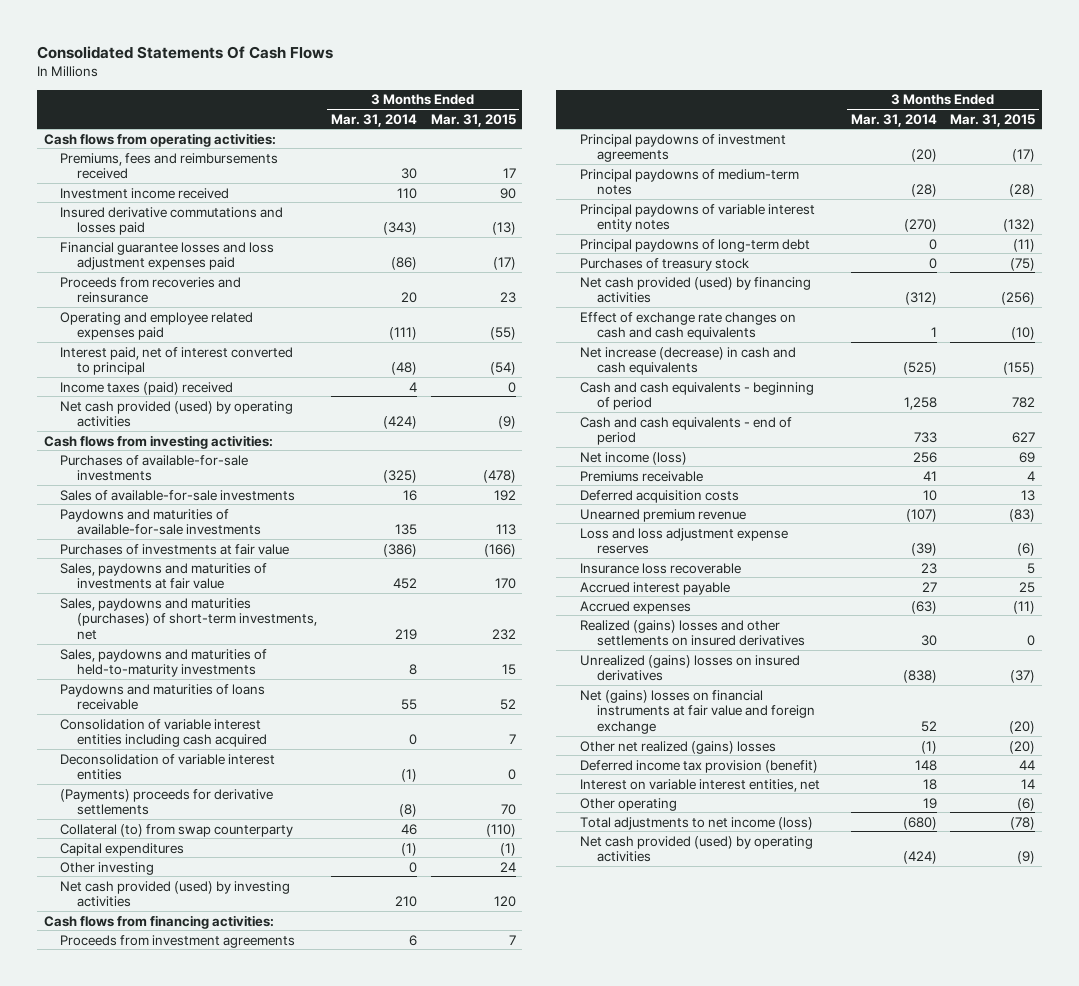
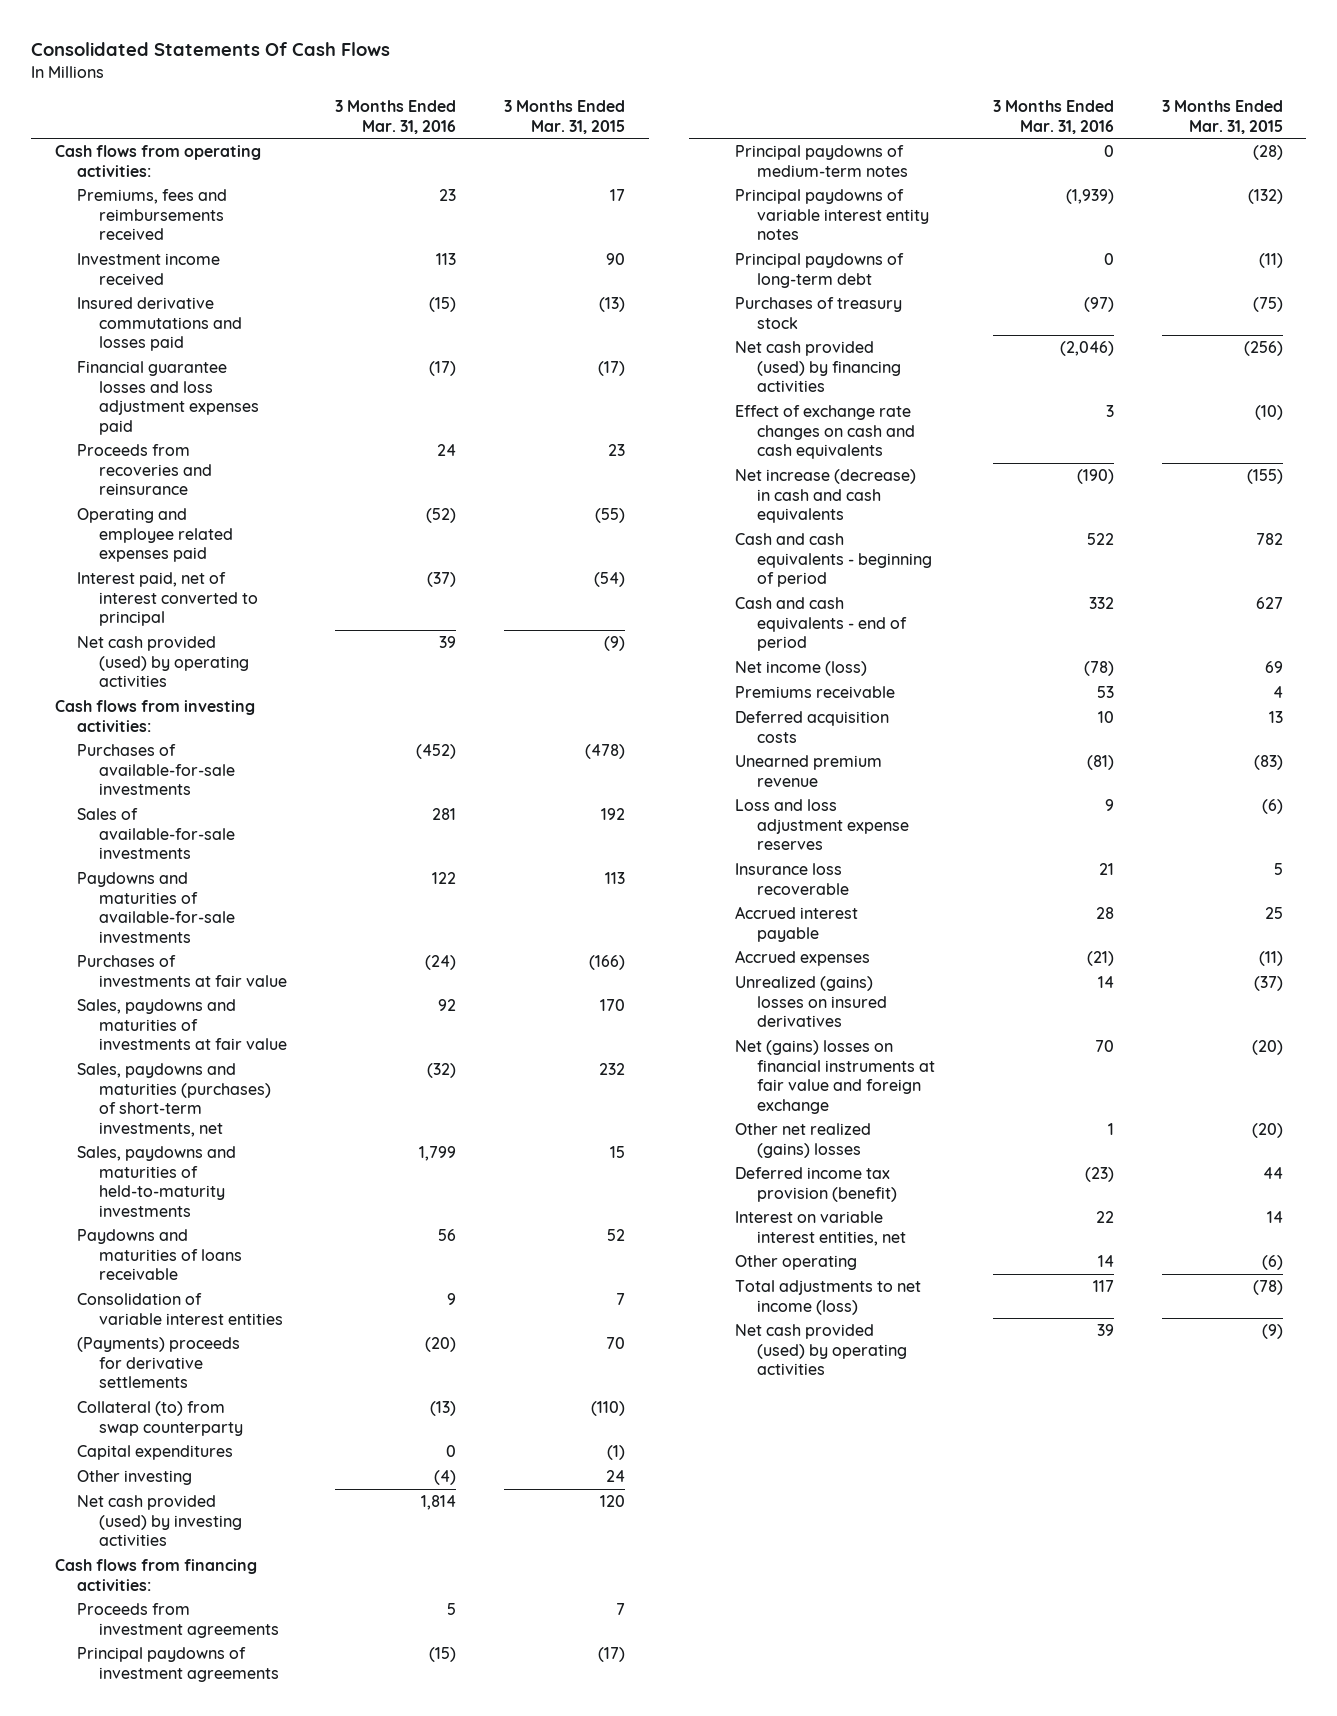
[330,113,417,127] Mar. 31, 2014 -> none
none -> [334,100,456,134] 3 Months Ended Mar. 31, 2016
[60,381,234,395] Income taxes (paid) received -> none
[60,753,276,781] Deconsolidation of variable interest entities -> none
[60,718,267,748] Consolidation of variable interest entities including cash acquired -> [76,1293,283,1325] Consolidation of variable interest entities
[580,619,805,647] Realized (gains) losses and other settlements on insured derivatives -> none

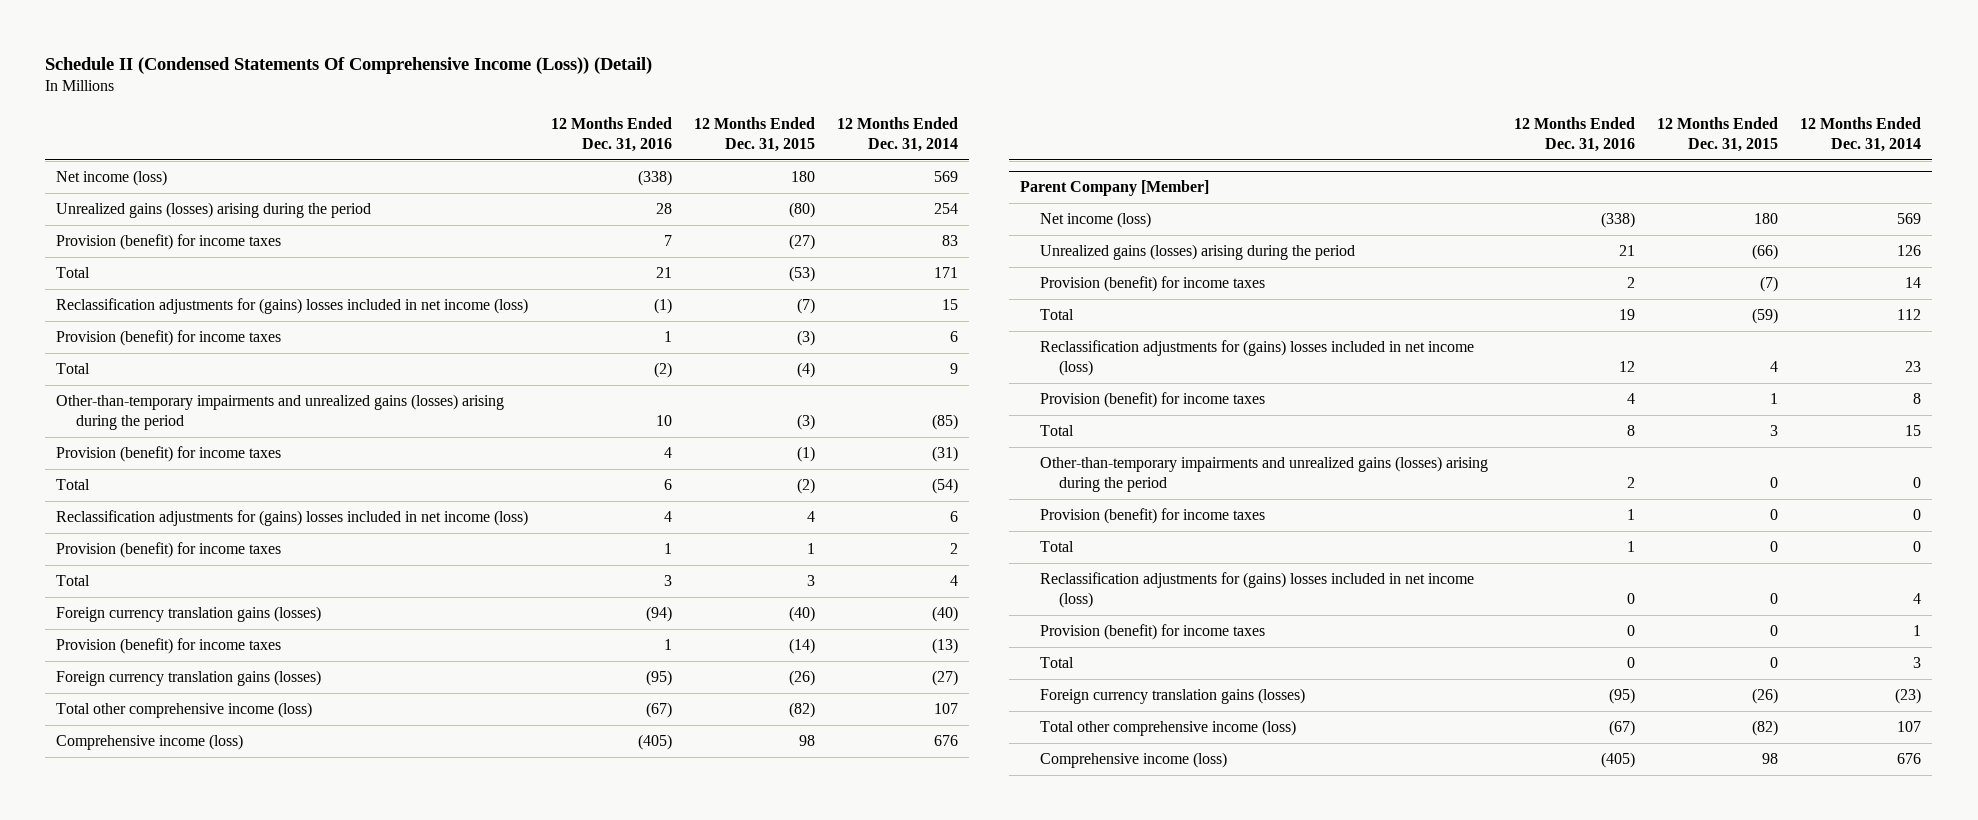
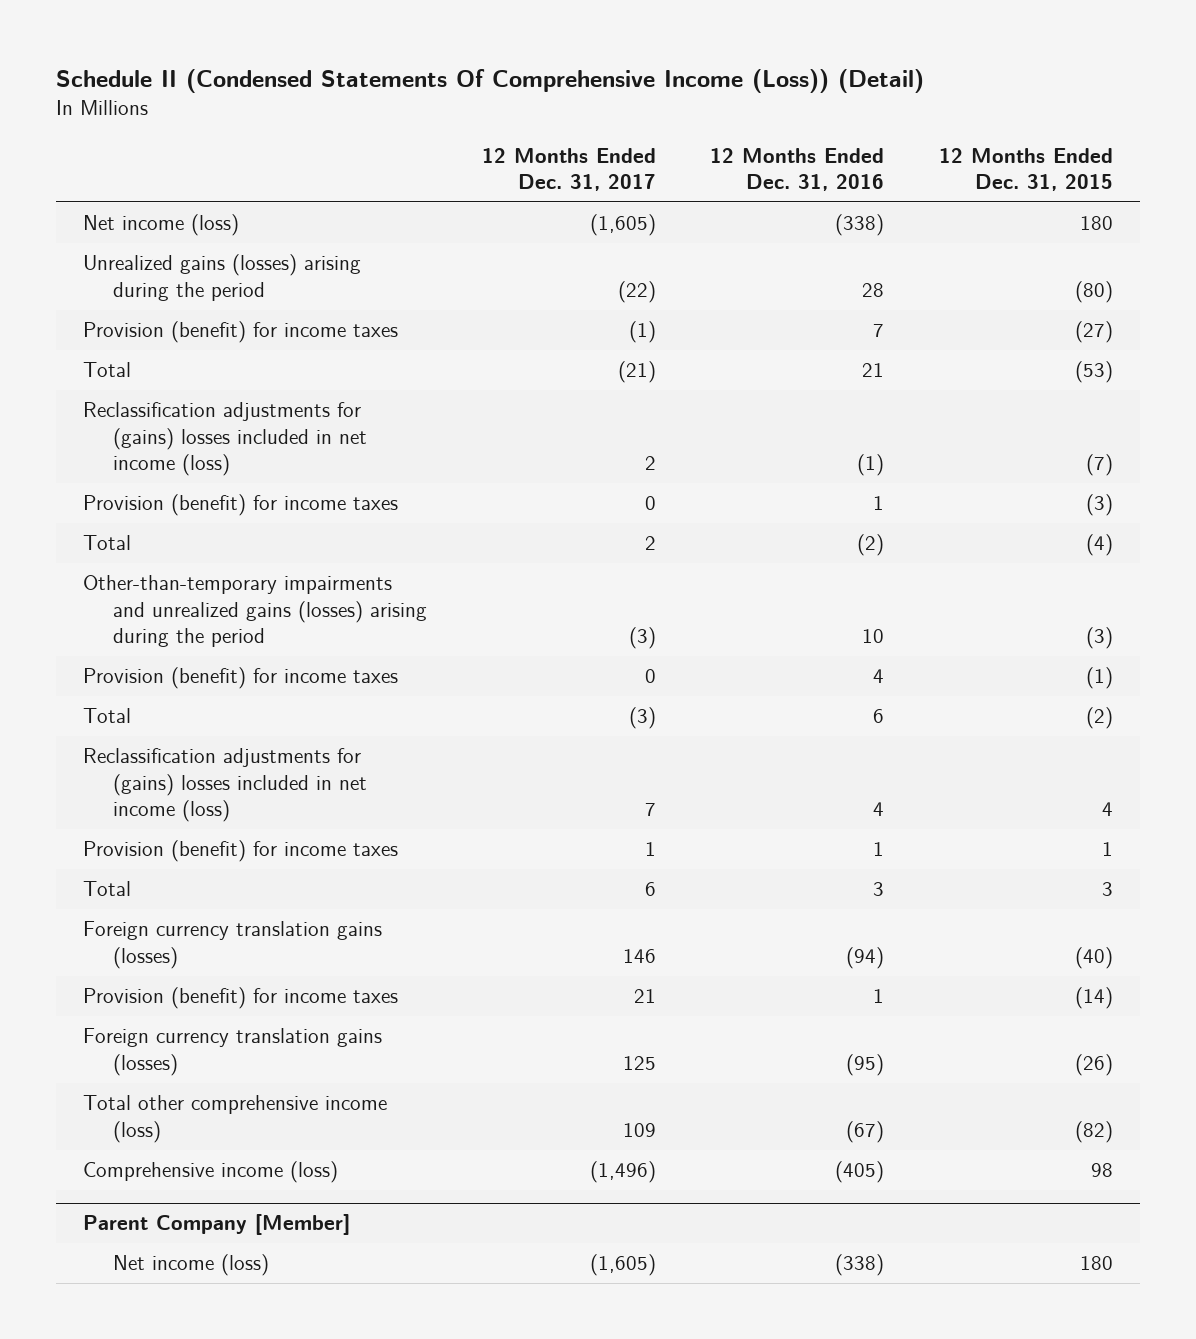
[836,116,958,152] 12 Months Ended Dec. 31, 2014 -> none
none -> [481,147,656,191] 12 Months Ended Dec. 31, 2017
[1039,244,1355,261] Unrealized gains (losses) arising during the period -> none
[1039,276,1265,293] Provision (benefit) for income taxes -> none
[1039,309,1074,321] Total -> none
[1039,340,1474,377] Reclassification adjustments for (gains) losses included in net income (loss) -> none
[1039,392,1265,409] Provision (benefit) for income taxes -> none
[1039,425,1074,437] Total -> none
[1039,456,1488,493] Other-than-temporary impairments and unrealized gains (losses) arising during the period -> none
[1039,508,1265,525] Provision (benefit) for income taxes -> none
[1039,541,1074,553] Total -> none
[1039,572,1474,609] Reclassification adjustments for (gains) losses included in net income (loss) -> none
[1039,624,1265,641] Provision (benefit) for income taxes -> none
[1039,657,1074,669] Total -> none
[1039,688,1305,705] Foreign currency translation gains (losses) -> none
[1039,720,1296,737] Total other comprehensive income (loss) -> none
[1039,752,1227,769] Comprehensive income (loss) -> none

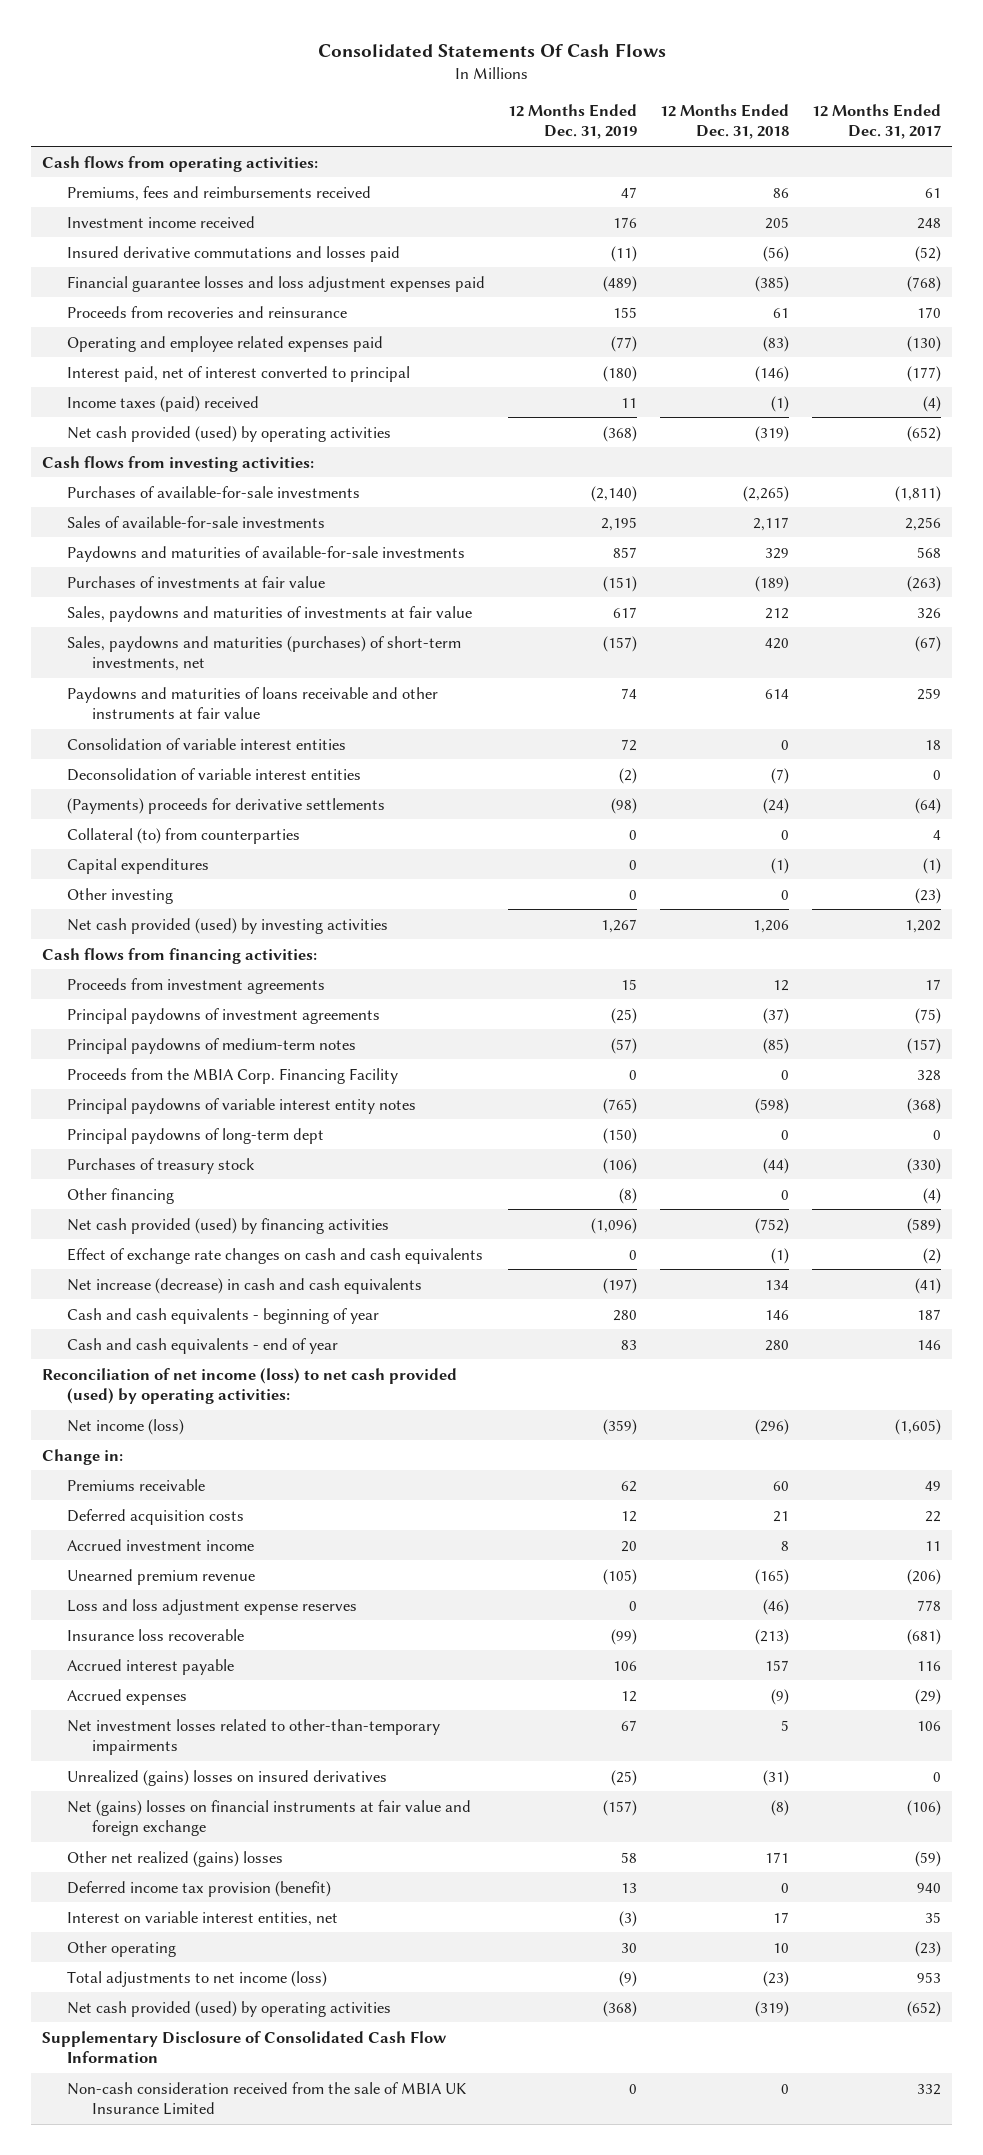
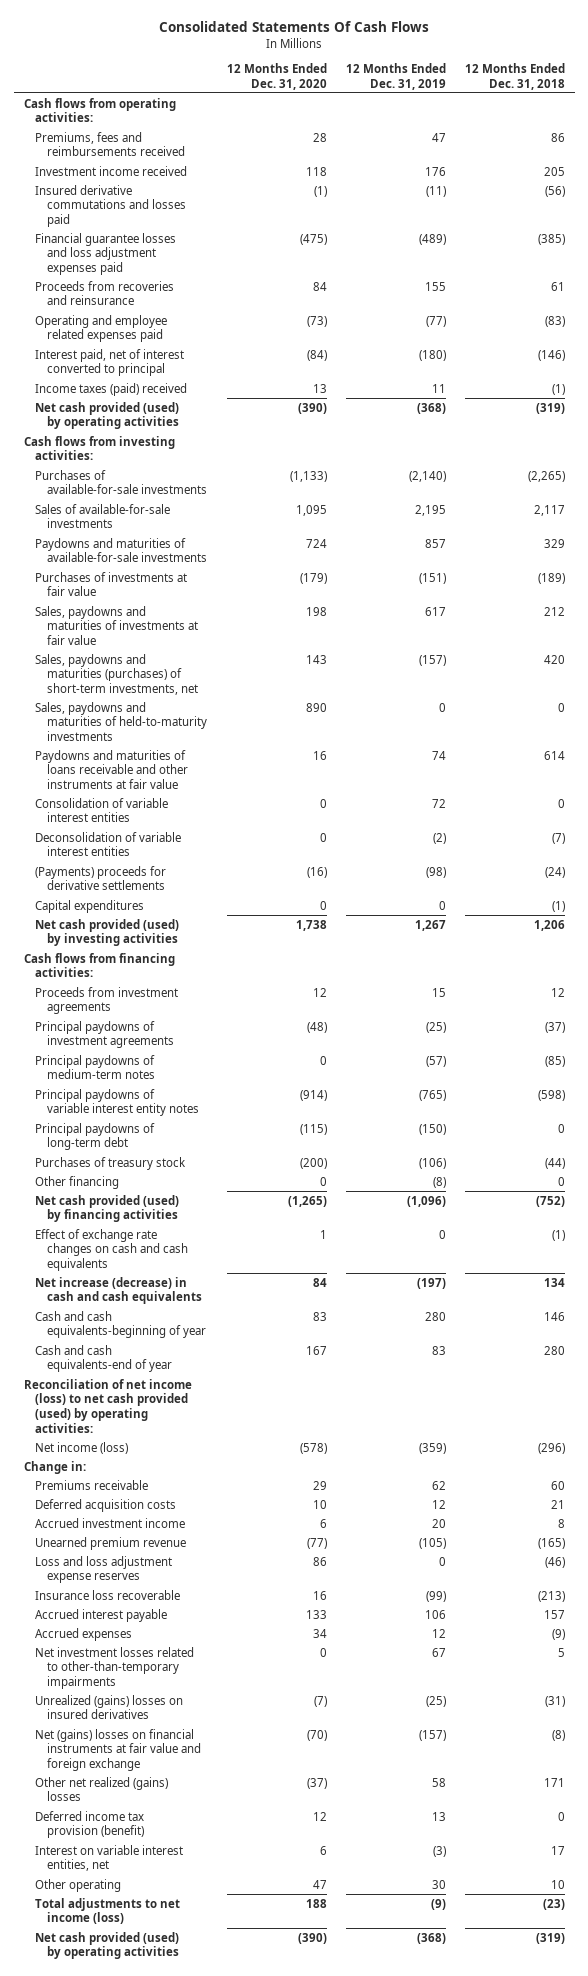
[811,104,941,140] 12 Months Ended Dec. 31, 2017 -> none
none -> [226,62,327,90] 12 Months Ended Dec. 31, 2020
none -> [35,701,208,742] Sales, paydowns and maturities of held-to-maturity investments
[67,827,301,844] Collateral (to) from counterparties -> none
[67,887,174,904] Other investing -> none
[67,1067,399,1084] Proceeds from the MBIA Corp. Financing Facility -> none
[67,1127,325,1144] Principal paydowns of long-term dept -> [35,1122,156,1151] Principal paydowns of long-term debt
[67,1307,380,1324] Cash and cash equivalents - beginning of year -> [35,1310,207,1339] Cash and cash equivalents-beginning of year
[67,1337,339,1354] Cash and cash equivalents - end of year -> [35,1344,173,1373] Cash and cash equivalents-end of year
[42,2030,448,2063] Supplementary Disclosure of Consolidated Cash Flow Information -> none
[67,2081,467,2115] Non-cash consideration received from the sale of MBIA UK Insurance Limited -> none

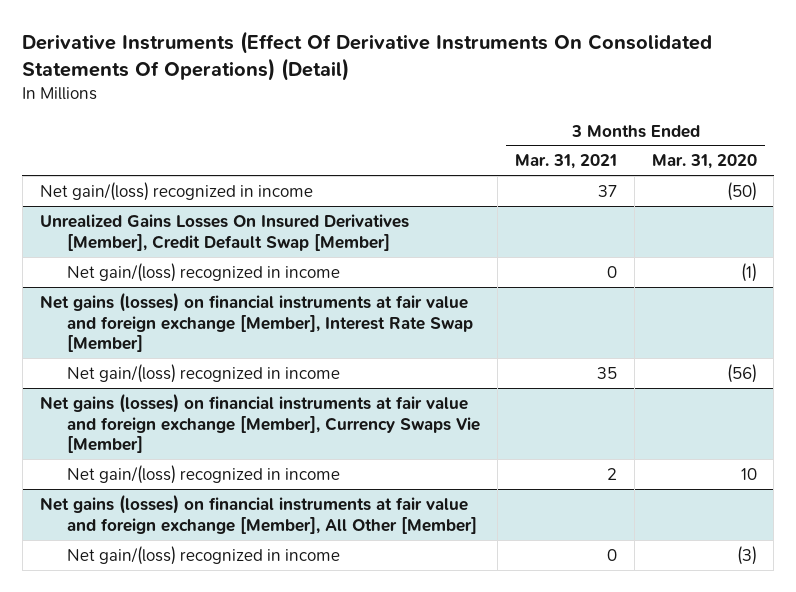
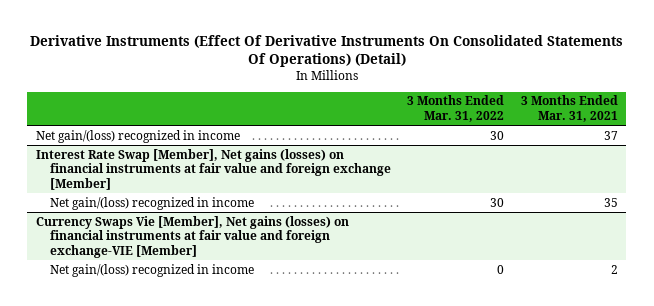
[651,154,757,170] Mar. 31, 2020 -> none
none -> [407,95,505,123] 3 Months Ended Mar. 31, 2022
[39,213,409,251] Unrealized Gains Losses On Insured Derivatives [Member], Credit Default Swap [Member] -> none
[66,262,340,282] Net gain/(loss) recognized in income -> none
[39,291,473,353] Net gains (losses) on financial instruments at fair value and foreign exchange [Member], Interest Rate Swap [Member] -> [35,148,391,191] Interest Rate Swap [Member], Net gains (losses) on financial instruments at fair value and foreign exchange [Member]
[39,392,480,454] Net gains (losses) on financial instruments at fair value and foreign exchange [Member], Currency Swaps Vie [Member] -> [35,215,349,259] Currency Swaps Vie [Member], Net gains (losses) on financial instruments at fair value and foreign exchange-VIE [Member]
[39,493,477,534] Net gains (losses) on financial instruments at fair value and foreign exchange [Member], All Other [Member] -> none
[66,545,340,565] Net gain/(loss) recognized in income -> none

